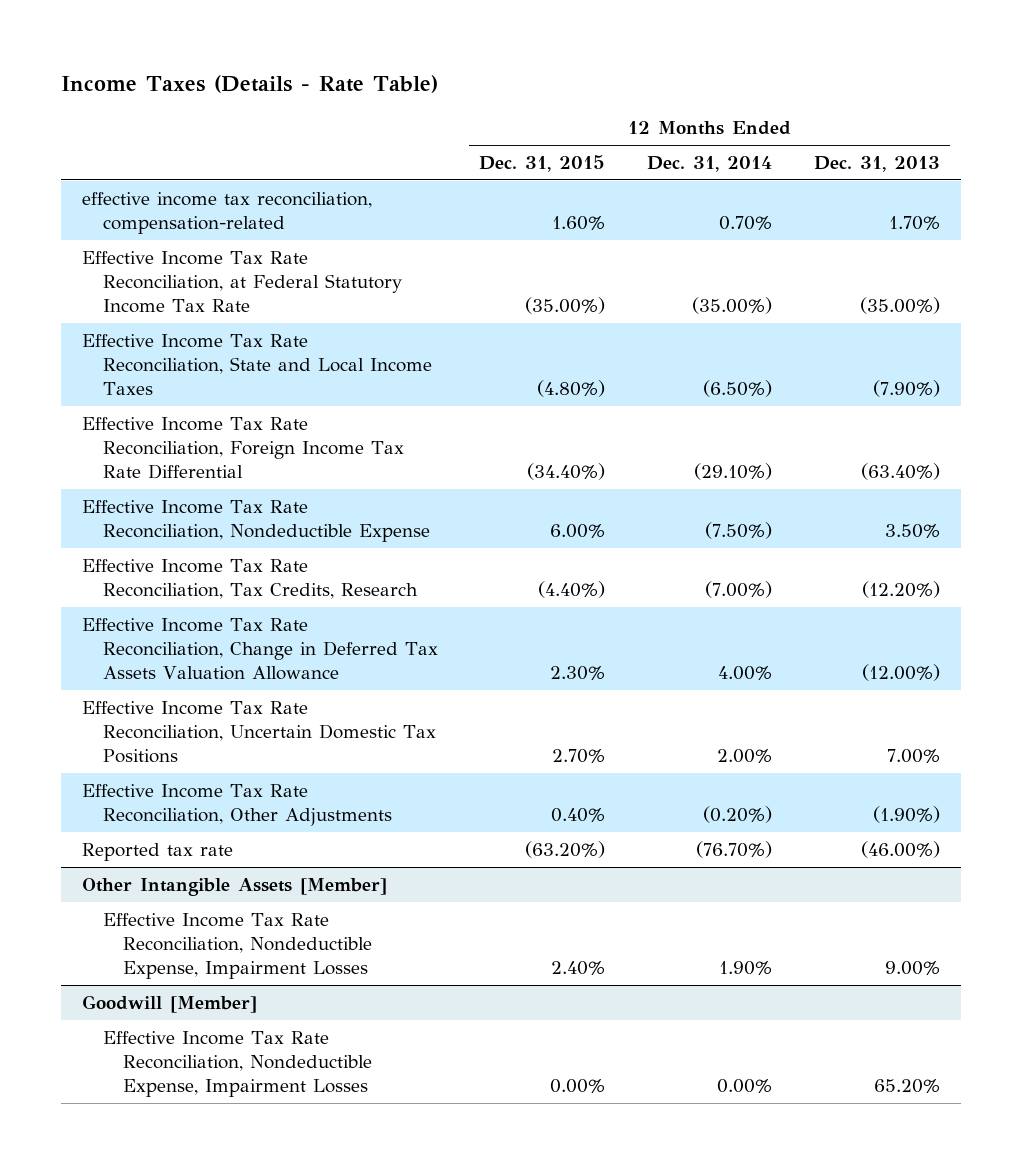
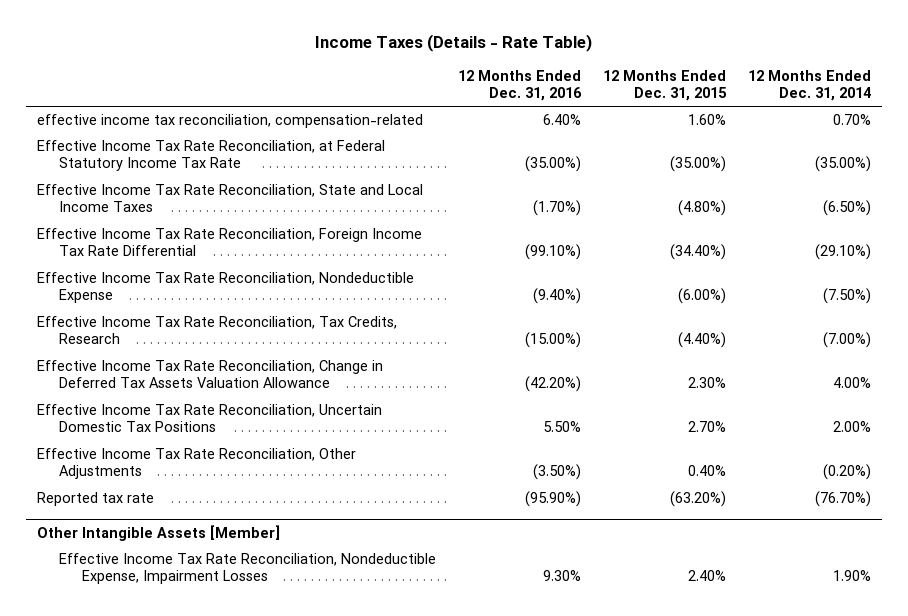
[813,156,940,173] Dec. 31, 2013 -> none
none -> [458,69,583,102] 12 Months Ended Dec. 31, 2016
[550,524,606,539] 6.00% -> [678,288,727,305] (6.00%)
[82,995,258,1014] Goodwill [Member] -> none
[102,1031,372,1098] Effective Income Tax Rate Reconciliation, Nondeductible Expense, Impairment Losses -> none

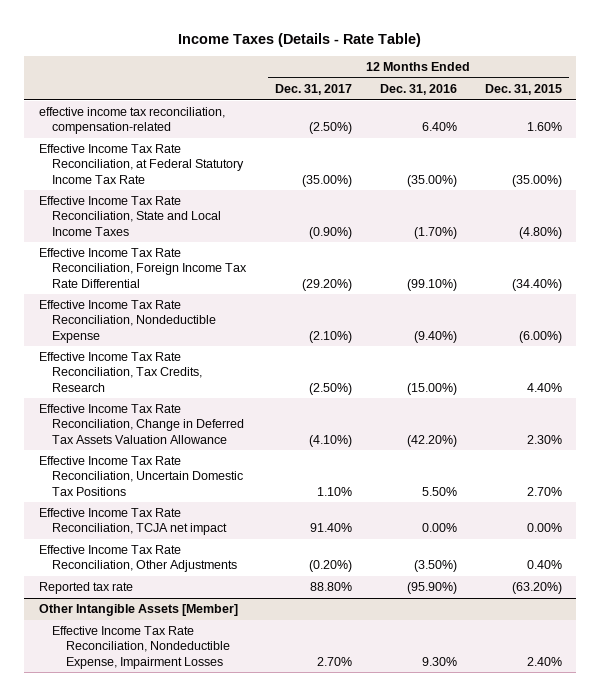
[748,69,872,102] 12 Months Ended Dec. 31, 2014 -> none
none -> [274,84,352,96] Dec. 31, 2017
[678,332,727,349] (4.40%) -> [527,382,563,392] 4.40%
none -> [38,508,228,536] Effective Income Tax Rate Reconciliation, TCJA net impact

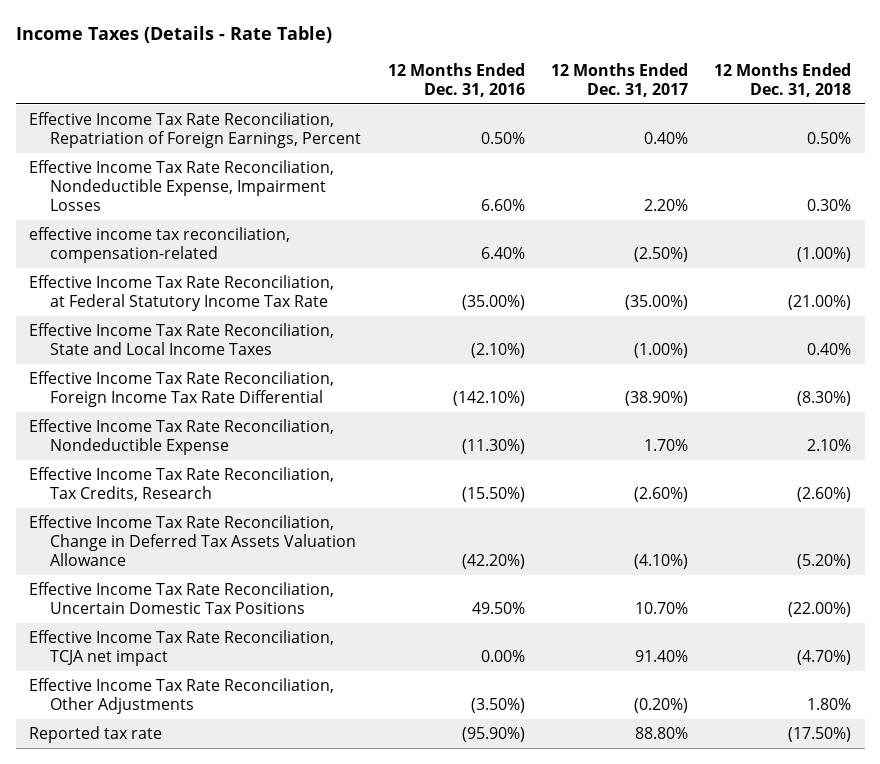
[485,84,563,96] Dec. 31, 2015 -> none
none -> [714,62,852,97] 12 Months Ended Dec. 31, 2018
none -> [28,112,362,148] Effective Income Tax Rate Reconciliation, Repatriation of Foreign Earnings, Percent
none -> [28,160,334,211] Effective Income Tax Rate Reconciliation, Nondeductible Expense, Impairment Losses
[308,226,352,239] (0.90%) -> [634,342,689,358] (1.00%)
[413,226,457,239] (1.70%) -> [470,342,525,358] (2.10%)
[301,278,352,291] (29.20%) -> [625,390,689,406] (38.90%)
[406,278,457,291] (99.10%) -> [452,390,525,406] (142.10%)
[308,330,352,343] (2.10%) -> [644,438,689,451] 1.70%
[413,330,457,343] (9.40%) -> [461,438,525,454] (11.30%)
[308,382,352,395] (2.50%) -> [634,486,689,502] (2.60%)
[406,382,457,395] (15.00%) -> [461,486,525,502] (15.50%)
[316,486,352,496] 1.10% -> [635,601,689,614] 10.70%
[421,486,457,496] 5.50% -> [471,601,525,614] 49.50%
[38,604,238,617] Other Intangible Assets [Member] -> none
[52,626,231,669] Effective Income Tax Rate Reconciliation, Nondeductible Expense, Impairment Losses -> none

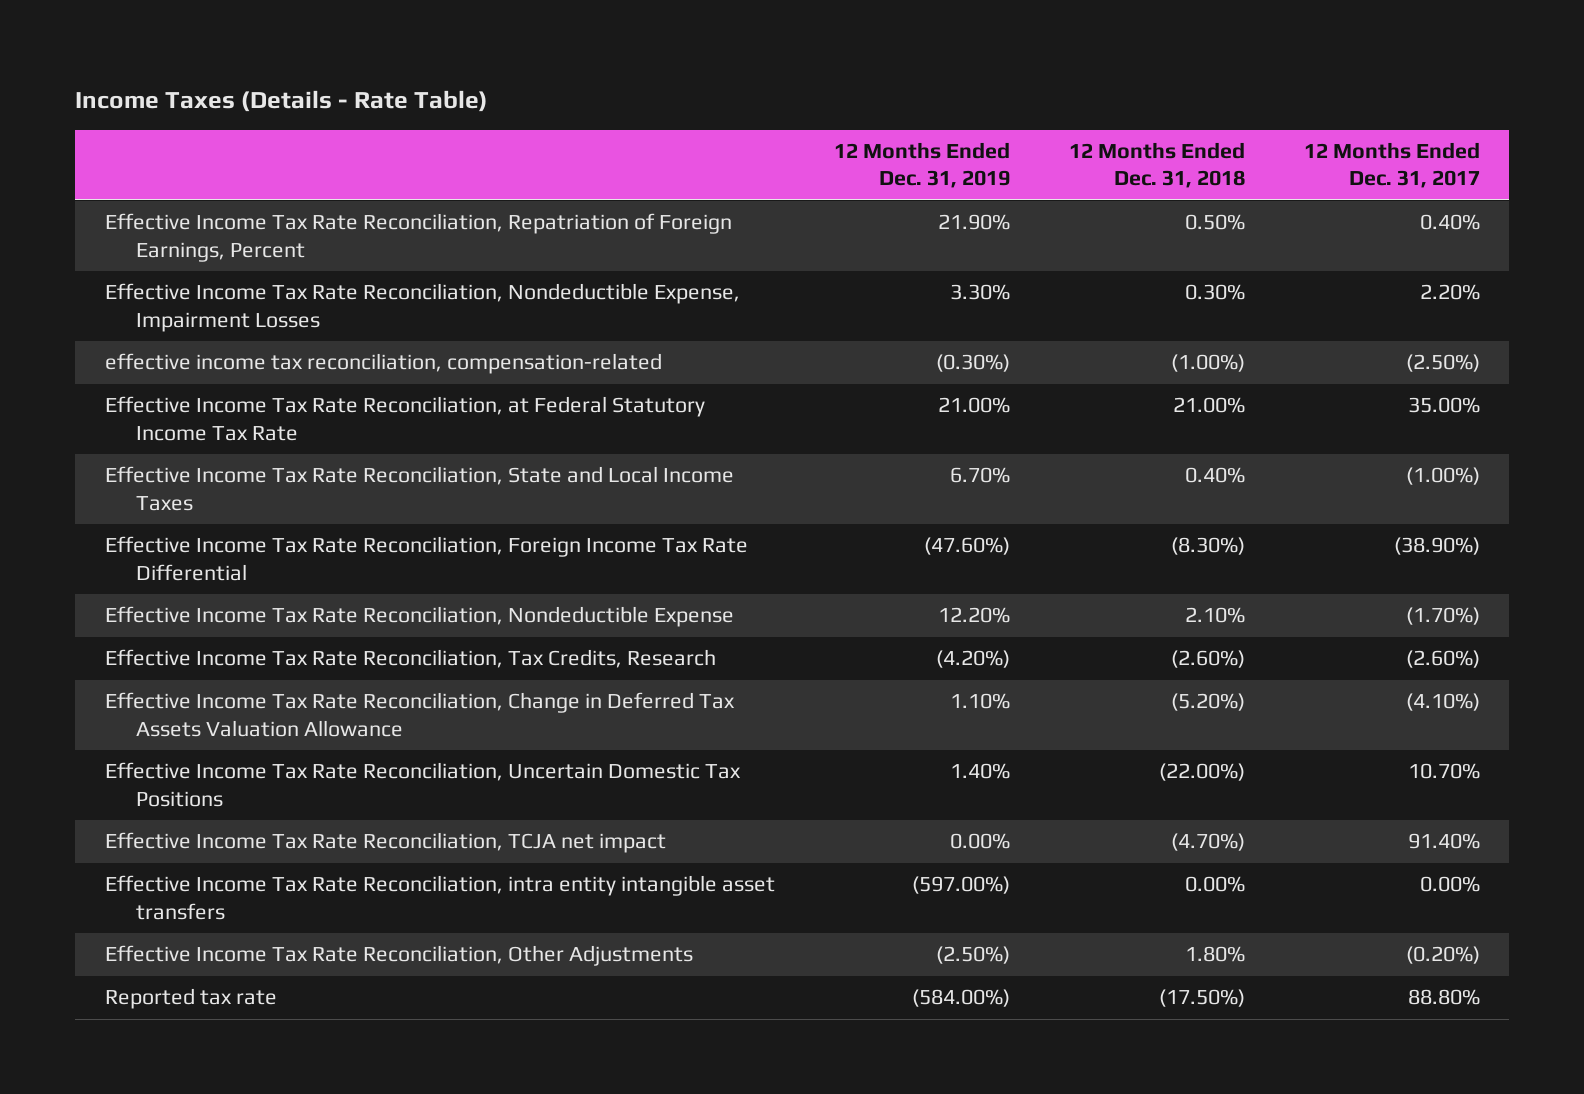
[387,62,525,97] 12 Months Ended Dec. 31, 2016 -> none
none -> [833,142,1010,189] 12 Months Ended Dec. 31, 2019
[625,294,689,310] (35.00%) -> [1407,397,1480,414] 35.00%
[788,294,852,310] (21.00%) -> [1172,397,1245,414] 21.00%
[644,438,689,451] 1.70% -> [1405,607,1480,626] (1.70%)
none -> [104,875,775,920] Effective Income Tax Rate Reconciliation, intra entity intangible asset transfers

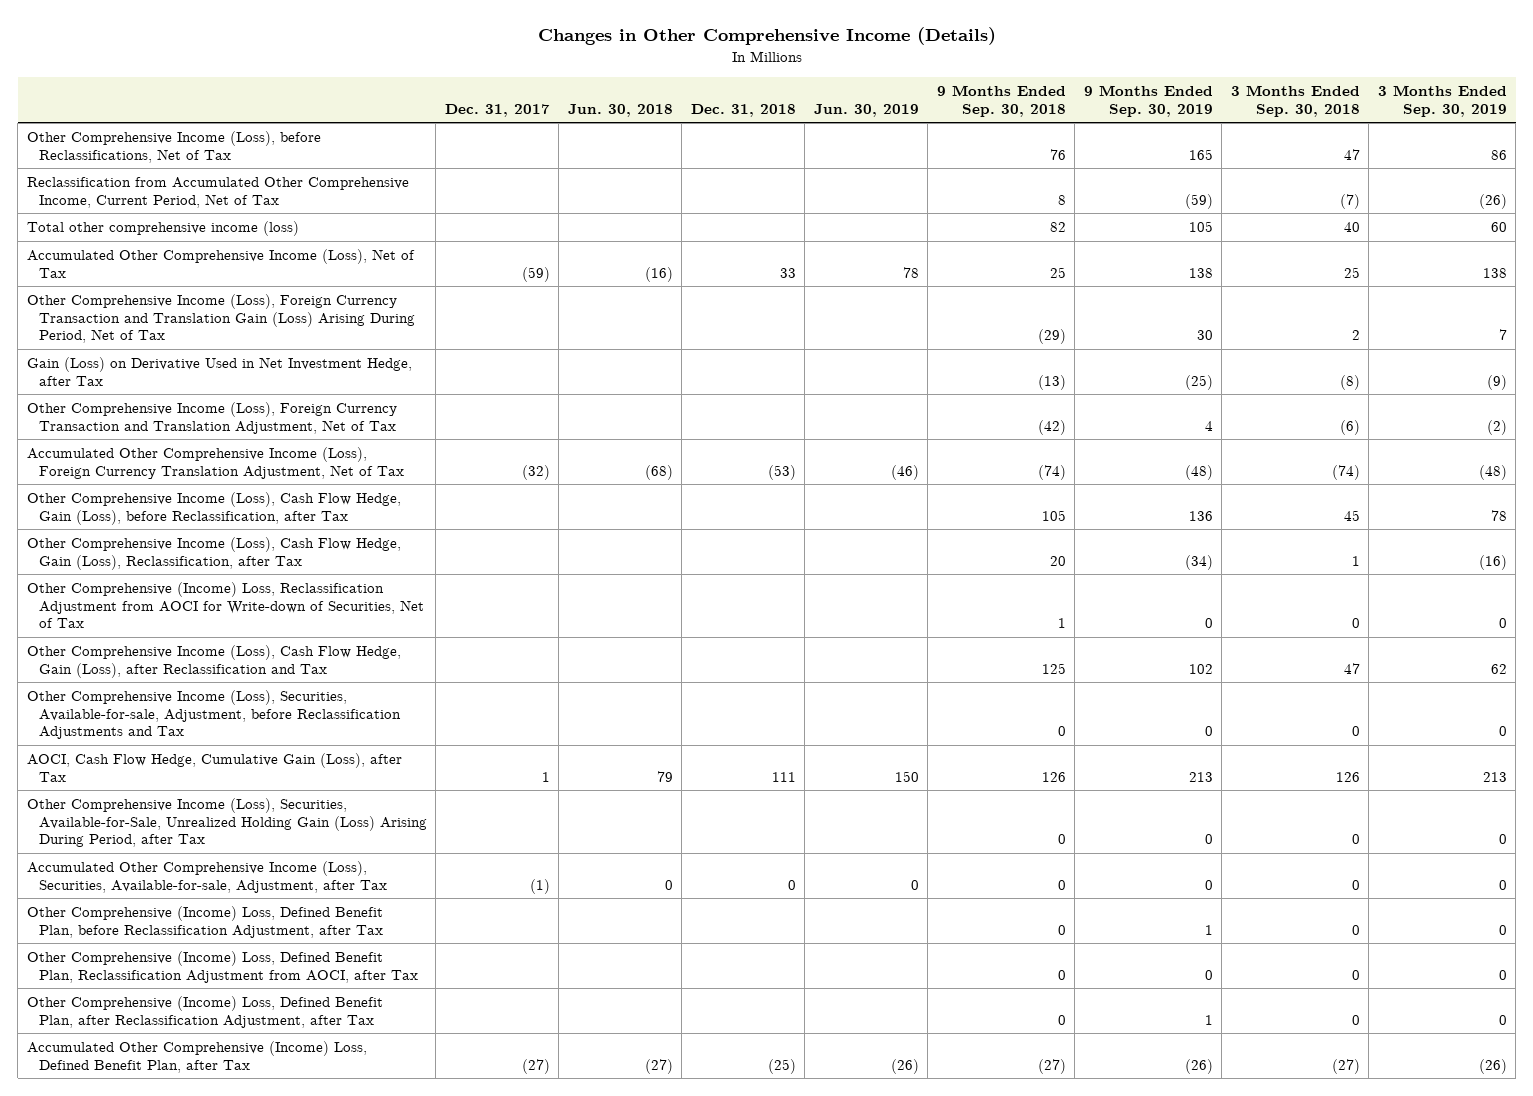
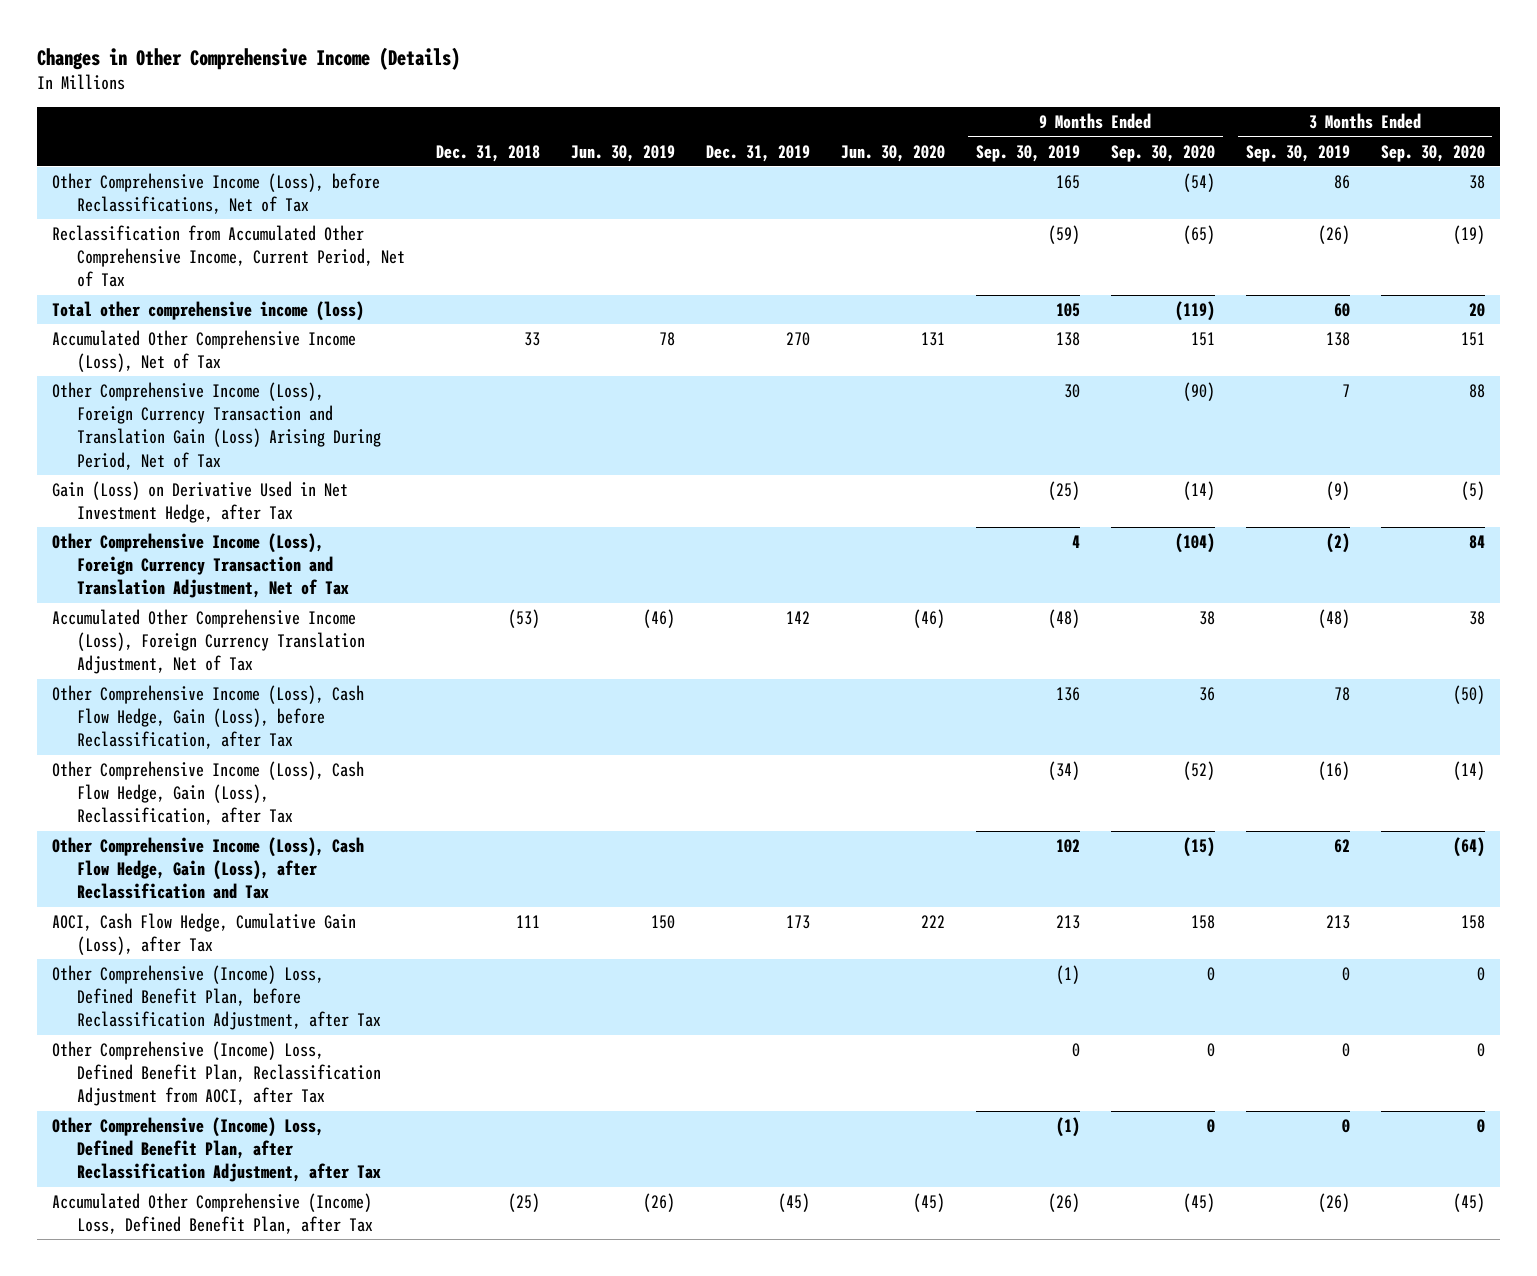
[444,103,550,117] Dec. 31, 2017 -> none
[567,103,673,117] Jun. 30, 2018 -> none
[936,84,1066,117] 9 Months Ended Sep. 30, 2018 -> none
[1230,84,1360,117] 3 Months Ended Sep. 30, 2018 -> none
none -> [706,144,811,162] Dec. 31, 2019
none -> [841,144,946,162] Jun. 30, 2020
none -> [1110,144,1215,162] Sep. 30, 2020
none -> [1380,144,1485,162] Sep. 30, 2020
[26,582,424,629] Other Comprehensive (Income) Loss, Reclassification Adjustment from AOCI for Write-down of Securities, Net of Tax -> none
[26,690,401,740] Other Comprehensive Income (Loss), Securities, Available-for-sale, Adjustment, before Reclassification Adjustments and Tax -> none
[26,798,427,848] Other Comprehensive Income (Loss), Securities, Available-for-Sale, Unrealized Holding Gain (Loss) Arising During Period, after Tax -> none
[26,861,387,893] Accumulated Other Comprehensive Income (Loss), Securities, Available-for-sale, Adjustment, after Tax -> none
[1204,924,1213,935] 1 -> [1055,964,1080,984] (1)
[1204,1014,1213,1025] 1 -> [1055,1116,1080,1137] (1)

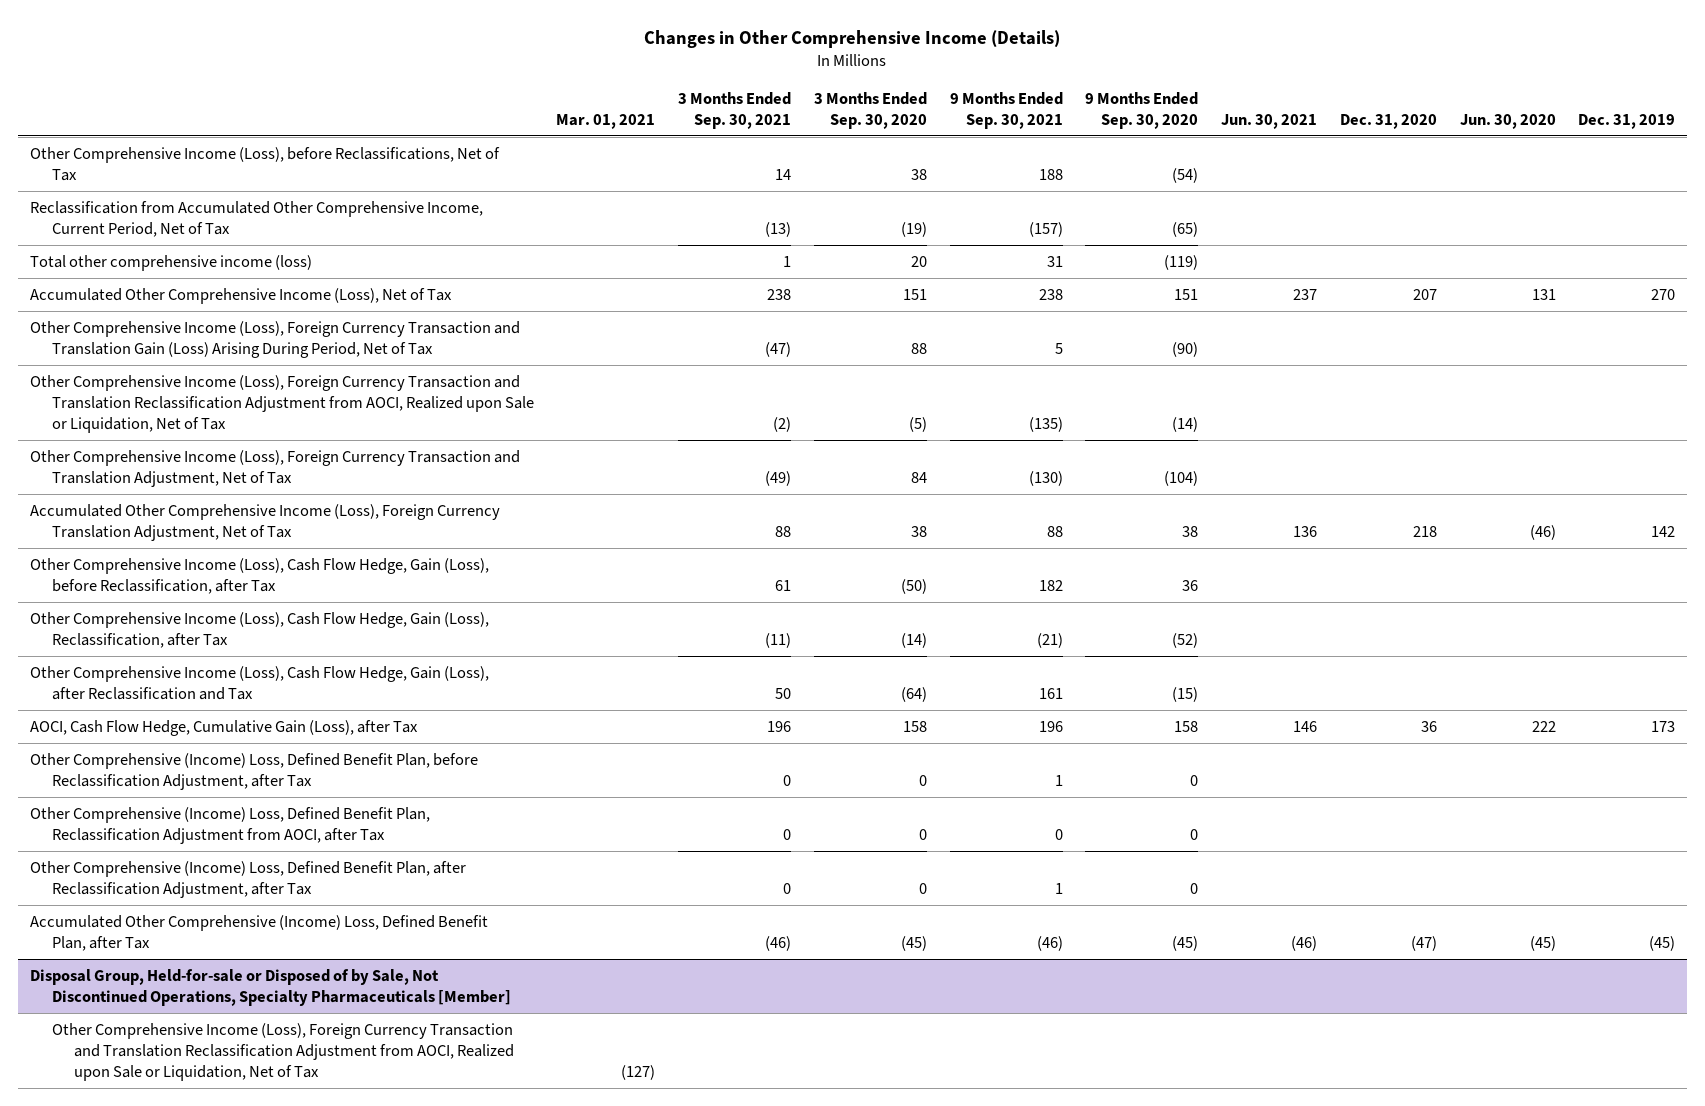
[436,144,541,162] Dec. 31, 2018 -> none
[571,144,676,162] Jun. 30, 2019 -> none
[975,144,1080,162] Sep. 30, 2019 -> none
[1245,144,1350,162] Sep. 30, 2019 -> none
none -> [556,113,656,129] Mar. 01, 2021
none -> [678,91,792,129] 3 Months Ended Sep. 30, 2021
none -> [949,91,1063,129] 9 Months Ended Sep. 30, 2021
none -> [1221,113,1318,129] Jun. 30, 2021
none -> [1339,113,1437,129] Dec. 31, 2020
[52,480,349,524] Gain (Loss) on Derivative Used in Net Investment Hedge, after Tax -> [29,374,534,434] Other Comprehensive Income (Loss), Foreign Currency Transaction and Translation Reclassification Adjustment from AOCI, Realized upon Sale or Liquidation, Net of Tax
none -> [29,968,511,1006] Disposal Group, Held-for-sale or Disposed of by Sale, Not Discontinued Operations, Specialty Pharmaceuticals [Member]
none -> [51,1022,514,1082] Other Comprehensive Income (Loss), Foreign Currency Transaction and Translation Reclassification Adjustment from AOCI, Realized upon Sale or Liquidation, Net of Tax

